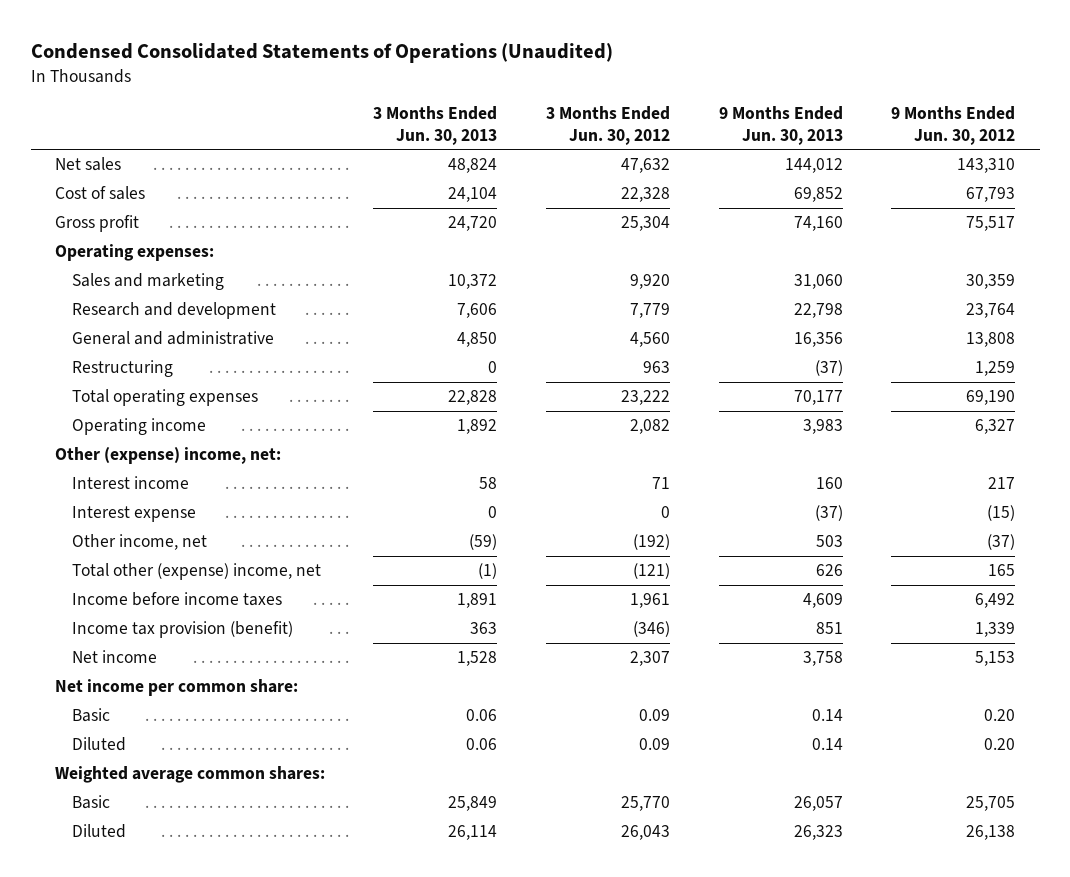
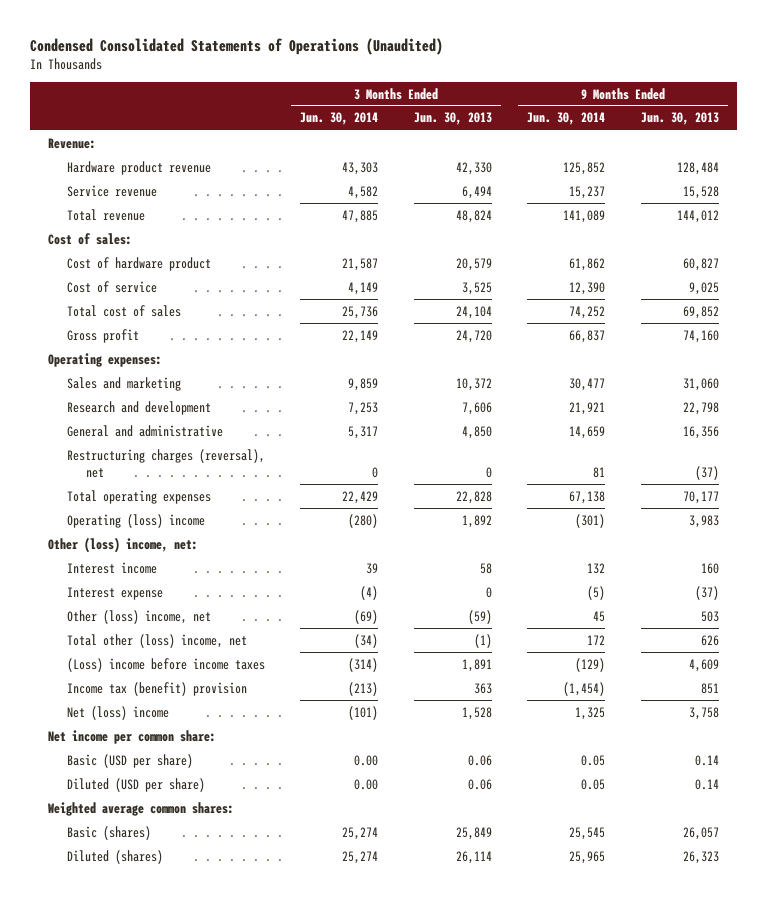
[546,106,671,145] 3 Months Ended Jun. 30, 2012 -> none
[891,106,1016,145] 9 Months Ended Jun. 30, 2012 -> none
none -> [300,112,379,126] Jun. 30, 2014
none -> [527,112,606,126] Jun. 30, 2014
none -> [47,137,96,149] Revenue:
none -> [66,160,211,175] Hardware product revenue
none -> [66,184,157,197] Service revenue
[54,157,121,172] Net sales -> [66,208,145,221] Total revenue
none -> [47,232,132,245] Cost of sales:
none -> [66,256,211,271] Cost of hardware product
none -> [66,280,157,293] Cost of service
[54,186,145,201] Cost of sales -> [66,304,181,317] Total cost of sales
[72,360,174,378] Restructuring -> none
none -> [66,448,265,478] Restructuring charges (reversal), net
[72,418,207,436] Operating income -> [66,513,205,528] Operating (loss) income
[54,447,281,465] Other (expense) income, net: -> [47,536,198,553] Other (loss) income, net:
[72,534,208,551] Other income, net -> [66,609,211,624] Other (loss) income, net
[72,563,322,581] Total other (expense) income, net -> [66,633,247,648] Total other (loss) income, net
[72,592,283,607] Income before income taxes -> [66,657,265,672] (Loss) income before income taxes
[72,621,294,639] Income tax provision (benefit) -> [66,681,247,696] Income tax (benefit) provision
[72,650,158,664] Net income -> [66,705,169,720] Net (loss) income
[72,708,111,723] Basic -> [66,753,193,768] Basic (USD per share)
[72,737,127,752] Diluted -> [66,777,205,792] Diluted (USD per share)
[72,795,111,810] Basic -> [66,825,151,840] Basic (shares)
[72,824,127,839] Diluted -> [66,849,163,864] Diluted (shares)

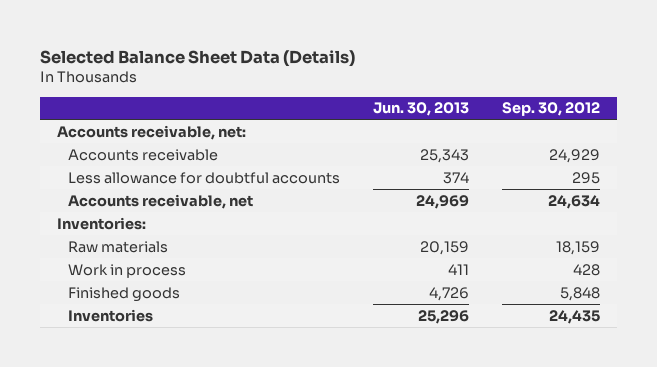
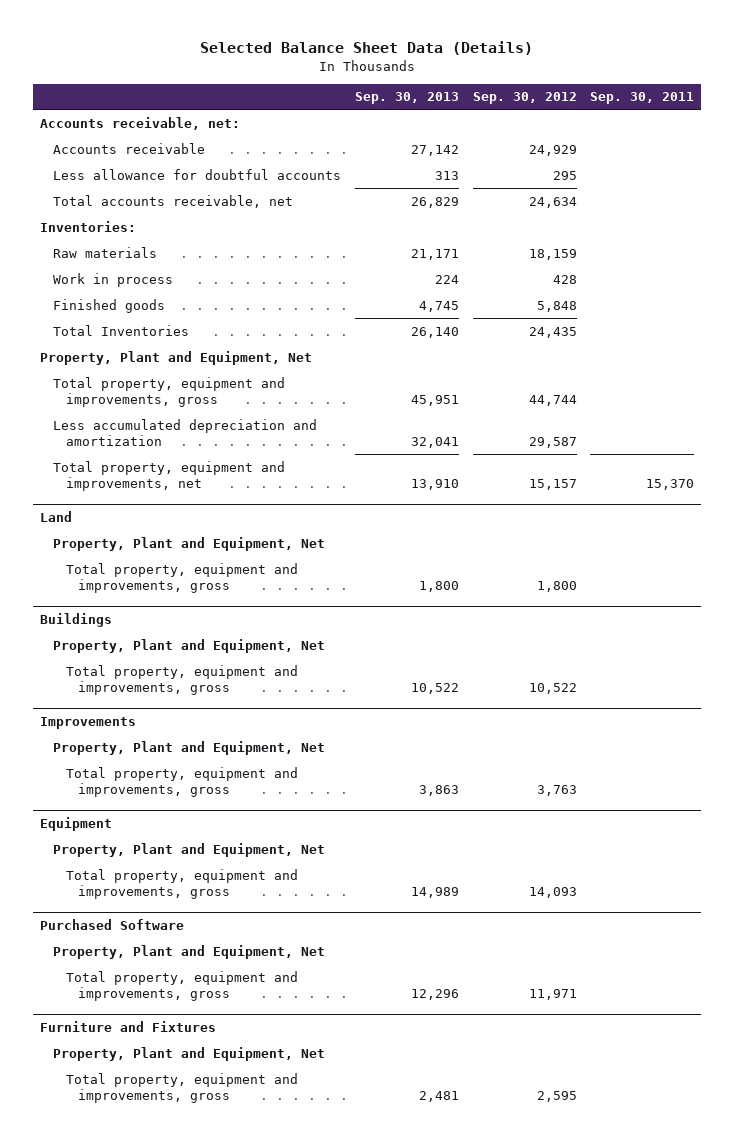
[372,102,469,117] Jun. 30, 2013 -> none
none -> [354,92,459,105] Sep. 30, 2013
none -> [590,92,695,105] Sep. 30, 2011
[67,193,253,209] Accounts receivable, net -> [52,194,293,208] Total accounts receivable, net
[67,308,153,322] Inventories -> [52,324,189,336] Total Inventories
none -> [40,350,313,365] Property, Plant and Equipment, Net
none -> [52,376,285,407] Total property, equipment and improvements, gross
none -> [52,418,317,446] Less accumulated depreciation and amortization
none -> [52,460,285,491] Total property, equipment and improvements, net
none -> [40,510,73,522] Land
none -> [52,536,325,551] Property, Plant and Equipment, Net
none -> [65,562,298,593] Total property, equipment and improvements, gross
none -> [40,612,113,627] Buildings
none -> [52,638,325,653] Property, Plant and Equipment, Net
none -> [65,664,298,695] Total property, equipment and improvements, gross
none -> [40,716,137,729] Improvements
none -> [52,740,325,755] Property, Plant and Equipment, Net
none -> [65,766,298,797] Total property, equipment and improvements, gross
none -> [40,816,113,831] Equipment
none -> [52,842,325,857] Property, Plant and Equipment, Net
none -> [65,868,298,899] Total property, equipment and improvements, gross
none -> [40,918,185,930] Purchased Software
none -> [52,944,325,959] Property, Plant and Equipment, Net
none -> [65,970,298,1001] Total property, equipment and improvements, gross
none -> [40,1020,217,1032] Furniture and Fixtures
none -> [52,1046,325,1061] Property, Plant and Equipment, Net
none -> [65,1072,298,1103] Total property, equipment and improvements, gross

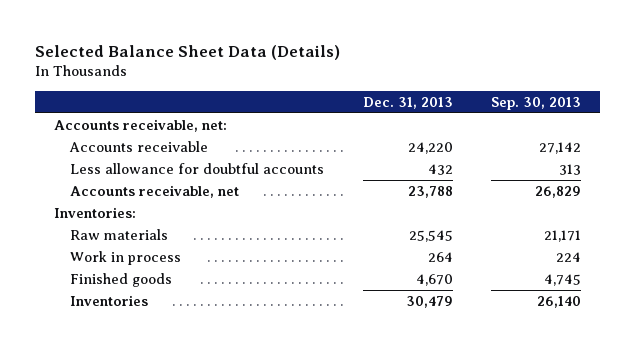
[472,92,577,105] Sep. 30, 2012 -> none
[590,92,695,105] Sep. 30, 2011 -> none
none -> [362,96,453,109] Dec. 31, 2013
[52,194,293,208] Total accounts receivable, net -> [70,184,240,198] Accounts receivable, net
[40,350,313,365] Property, Plant and Equipment, Net -> none
[52,376,285,407] Total property, equipment and improvements, gross -> none
[52,418,317,446] Less accumulated depreciation and amortization -> none
[52,460,285,491] Total property, equipment and improvements, net -> none
[40,510,73,522] Land -> none
[52,536,325,551] Property, Plant and Equipment, Net -> none
[65,562,298,593] Total property, equipment and improvements, gross -> none
[40,612,113,627] Buildings -> none
[52,638,325,653] Property, Plant and Equipment, Net -> none
[65,664,298,695] Total property, equipment and improvements, gross -> none
[40,716,137,729] Improvements -> none
[52,740,325,755] Property, Plant and Equipment, Net -> none
[65,766,298,797] Total property, equipment and improvements, gross -> none
[40,816,113,831] Equipment -> none
[52,842,325,857] Property, Plant and Equipment, Net -> none
[65,868,298,899] Total property, equipment and improvements, gross -> none
[40,918,185,930] Purchased Software -> none
[52,944,325,959] Property, Plant and Equipment, Net -> none
[65,970,298,1001] Total property, equipment and improvements, gross -> none
[40,1020,217,1032] Furniture and Fixtures -> none
[52,1046,325,1061] Property, Plant and Equipment, Net -> none
[65,1072,298,1103] Total property, equipment and improvements, gross -> none
[52,324,189,336] Total Inventories -> [70,294,149,306] Inventories

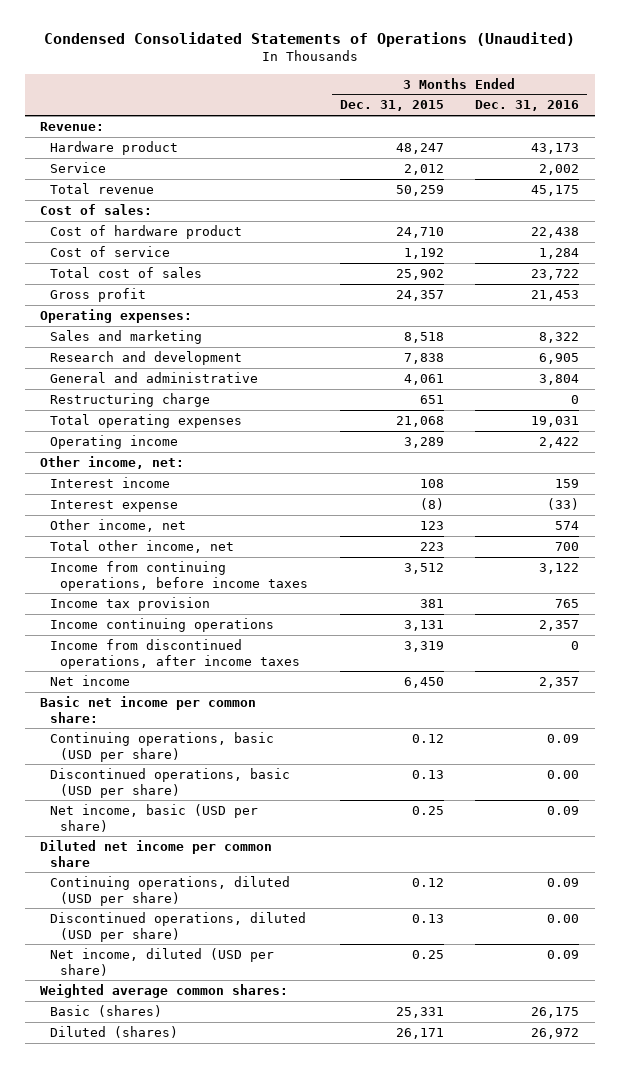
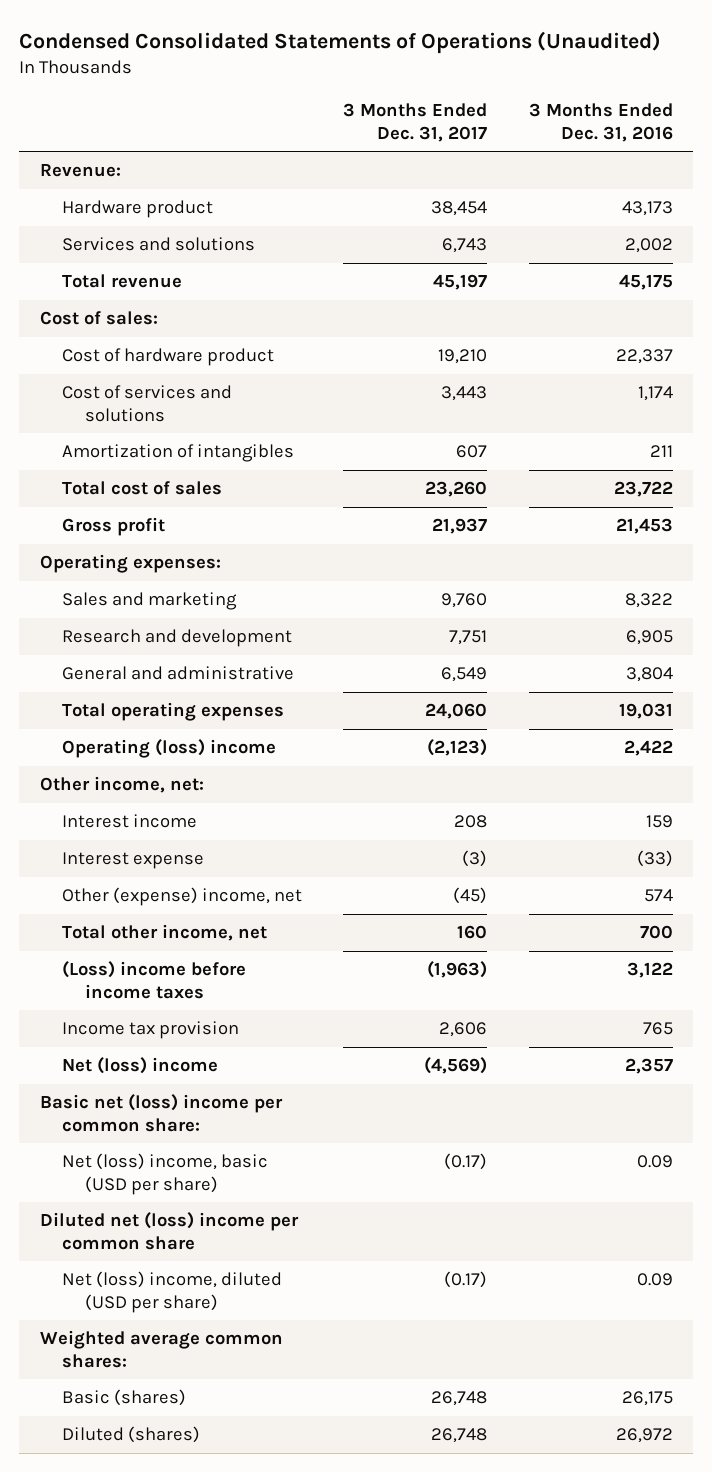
[339,100,444,112] Dec. 31, 2015 -> none
none -> [343,103,488,142] 3 Months Ended Dec. 31, 2017
[50,161,107,173] Service -> [62,237,256,252] Services and solutions
[531,226,580,238] 22,438 -> [615,349,673,365] 22,337
[50,245,171,257] Cost of service -> [62,385,233,422] Cost of services and solutions
[539,247,580,259] 1,284 -> [637,386,673,402] 1,174
none -> [62,444,295,463] Amortization of intangibles
[50,392,211,407] Restructuring charge -> none
[50,434,179,449] Operating income -> [62,739,277,759] Operating (loss) income
[50,518,187,532] Other income, net -> [62,887,303,907] Other (expense) income, net
[50,560,309,591] Income from continuing operations, before income taxes -> [62,961,247,999] (Loss) income before income taxes
[50,617,275,632] Income continuing operations -> none
[50,638,301,669] Income from discontinued operations, after income taxes -> none
[50,731,275,762] Continuing operations, basic (USD per share) -> none
[50,767,291,798] Discontinued operations, basic (USD per share) -> none
[50,875,291,906] Continuing operations, diluted (USD per share) -> none
[50,911,307,942] Discontinued operations, diluted (USD per share) -> none
[50,674,131,686] Net income -> [62,1057,219,1075] Net (loss) income
[40,695,257,723] Basic net income per common share: -> [39,1094,283,1132] Basic net (loss) income per common share:
[50,803,259,832] Net income, basic (USD per share) -> [62,1153,269,1195] Net (loss) income, basic (USD per share)
[40,839,273,867] Diluted net income per common share -> [39,1212,299,1250] Diluted net (loss) income per common share
[50,947,275,976] Net income, diluted (USD per share) -> [62,1271,283,1313] Net (loss) income, diluted (USD per share)

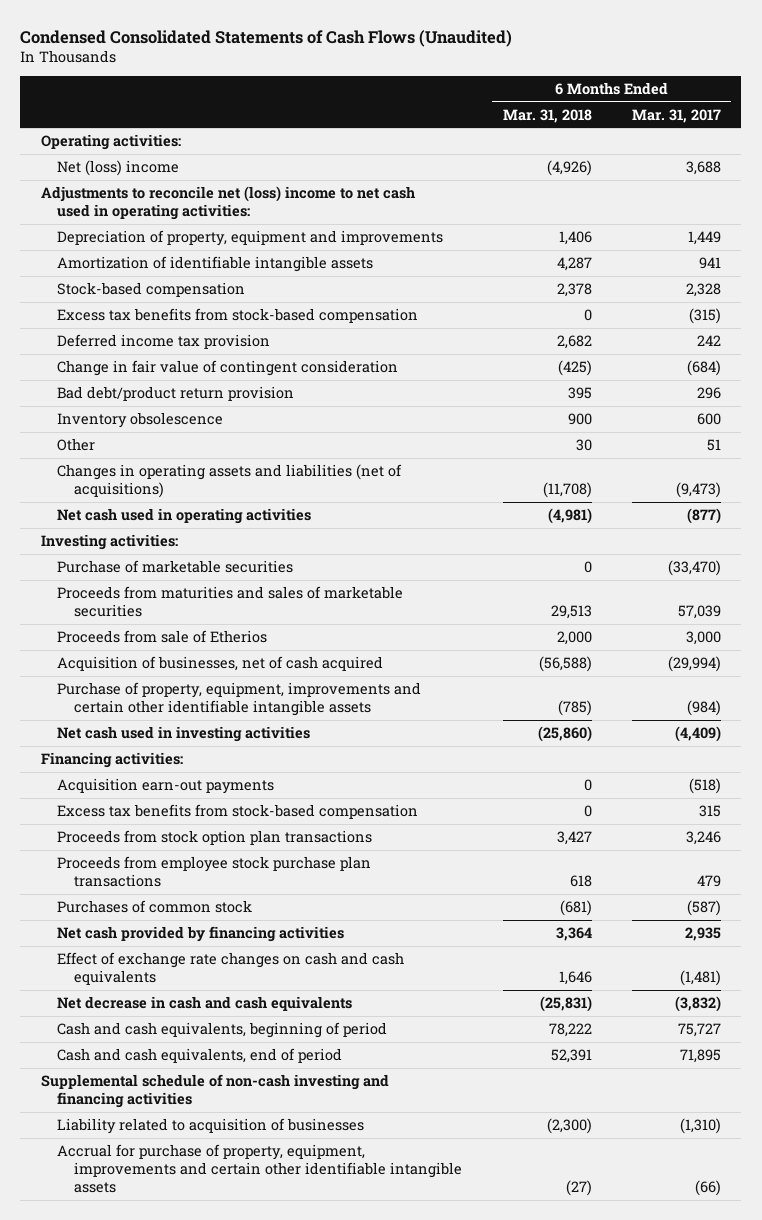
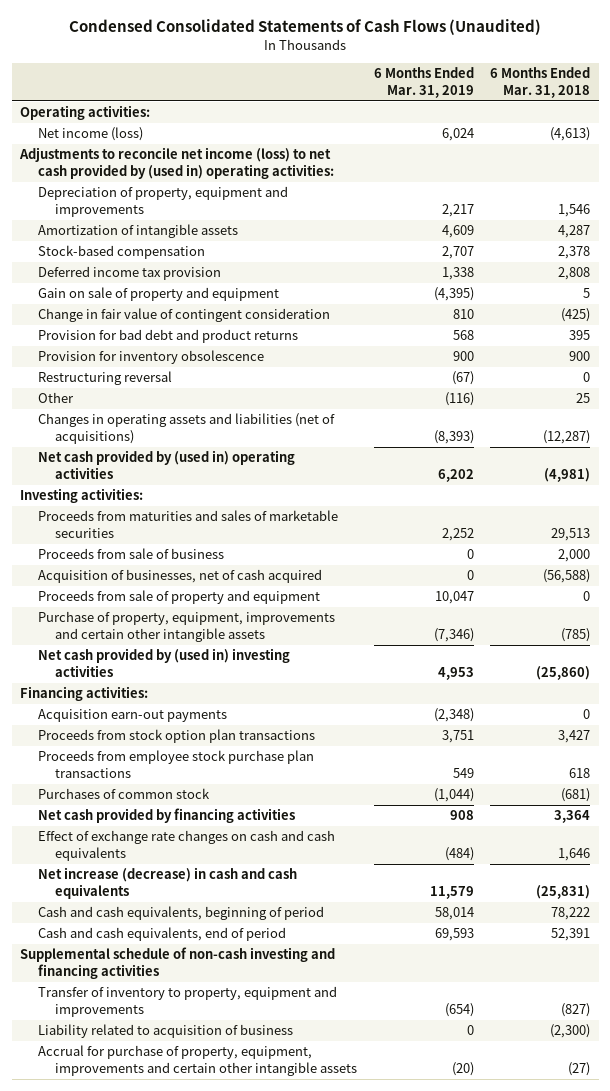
[632,108,722,123] Mar. 31, 2017 -> none
none -> [373,67,474,99] 6 Months Ended Mar. 31, 2019
[57,159,180,176] Net (loss) income -> [37,127,143,142] Net income (loss)
[546,159,592,176] (4,926) -> [550,127,591,142] (4,613)
[40,185,415,221] Adjustments to reconcile net (loss) income to net cash used in operating activities: -> [18,147,334,180] Adjustments to reconcile net income (loss) to net cash provided by (used in) operating activities:
[558,230,592,245] 1,406 -> [558,204,591,218] 1,546
[57,255,374,272] Amortization of identifiable intangible assets -> [37,224,238,239] Amortization of intangible assets
[57,307,419,323] Excess tax benefits from stock-based compensation -> none
[556,334,592,349] 2,682 -> [558,267,591,281] 2,808
none -> [37,287,279,302] Gain on sale of property and equipment
[57,385,295,401] Bad debt/product return provision -> [37,329,298,344] Provision for bad debt and product returns
[57,411,224,428] Inventory obsolescence -> [37,350,264,365] Provision for inventory obsolescence
none -> [37,371,172,386] Restructuring reversal
[575,438,592,451] 30 -> [576,393,591,404] 25
[542,482,592,499] (11,708) -> [543,430,591,445] (12,287)
[57,507,312,524] Net cash used in operating activities -> [37,450,295,480] Net cash provided by (used in) operating activities
[57,559,294,573] Purchase of marketable securities -> none
[57,629,268,643] Proceeds from sale of Etherios -> [37,548,224,560] Proceeds from sale of business
none -> [37,590,320,605] Proceeds from sale of property and equipment
[57,681,422,717] Purchase of property, equipment, improvements and certain other identifiable intangible assets -> [37,611,335,643] Purchase of property, equipment, improvements and certain other intangible assets
[57,725,311,742] Net cash used in investing activities -> [37,648,290,678] Net cash provided by (used in) investing activities
[57,803,419,819] Excess tax benefits from stock-based compensation -> none
[57,995,353,1011] Net decrease in cash and cash equivalents -> [37,867,297,900] Net increase (decrease) in cash and cash equivalents
none -> [37,986,337,1018] Transfer of inventory to property, equipment and improvements
[57,1117,365,1134] Liability related to acquisition of businesses -> [37,1024,293,1039] Liability related to acquisition of business
[57,1143,463,1194] Accrual for purchase of property, equipment, improvements and certain other identifiable intangible assets -> [37,1045,358,1077] Accrual for purchase of property, equipment, improvements and certain other intangible assets

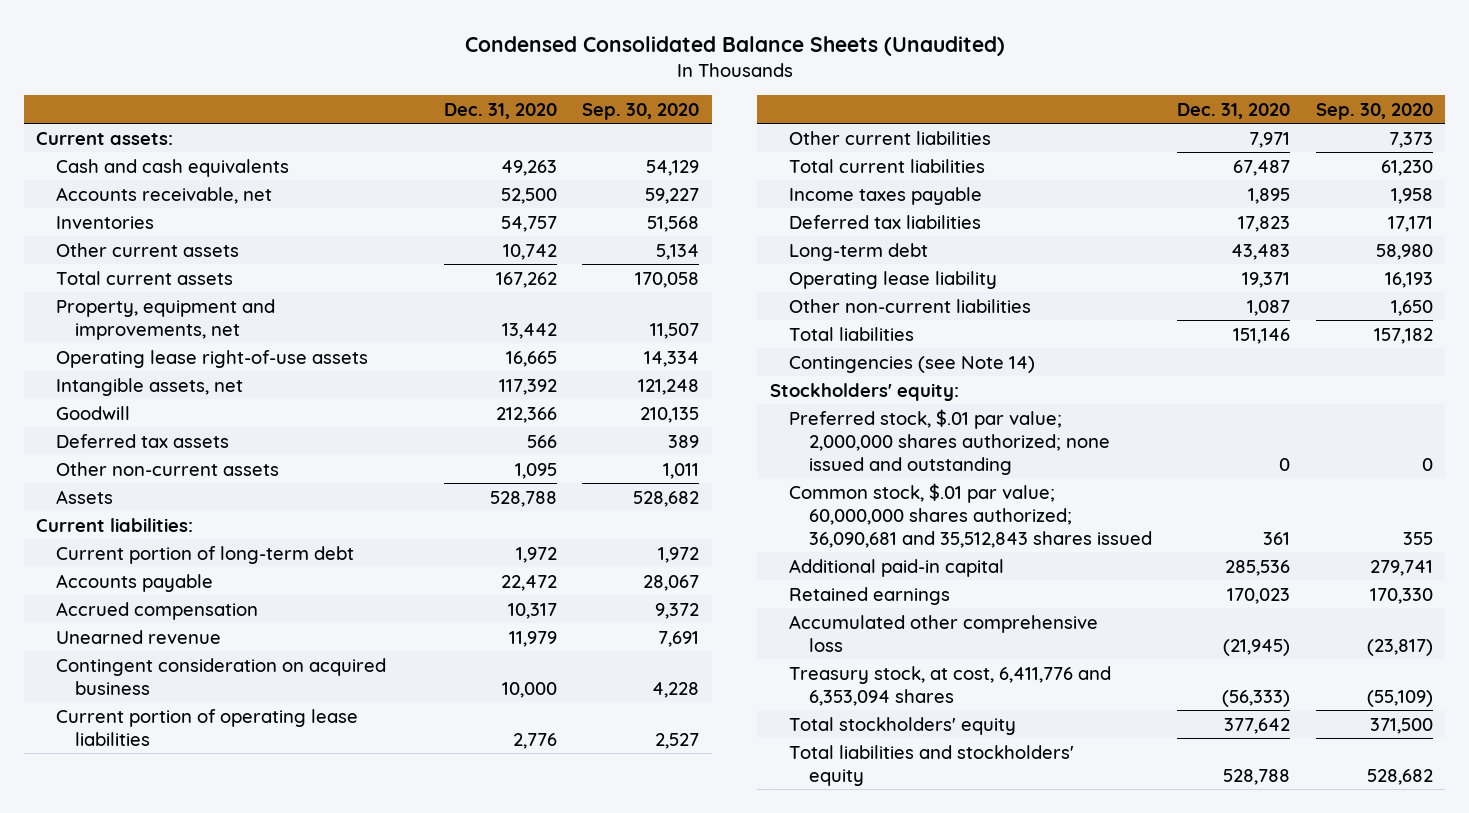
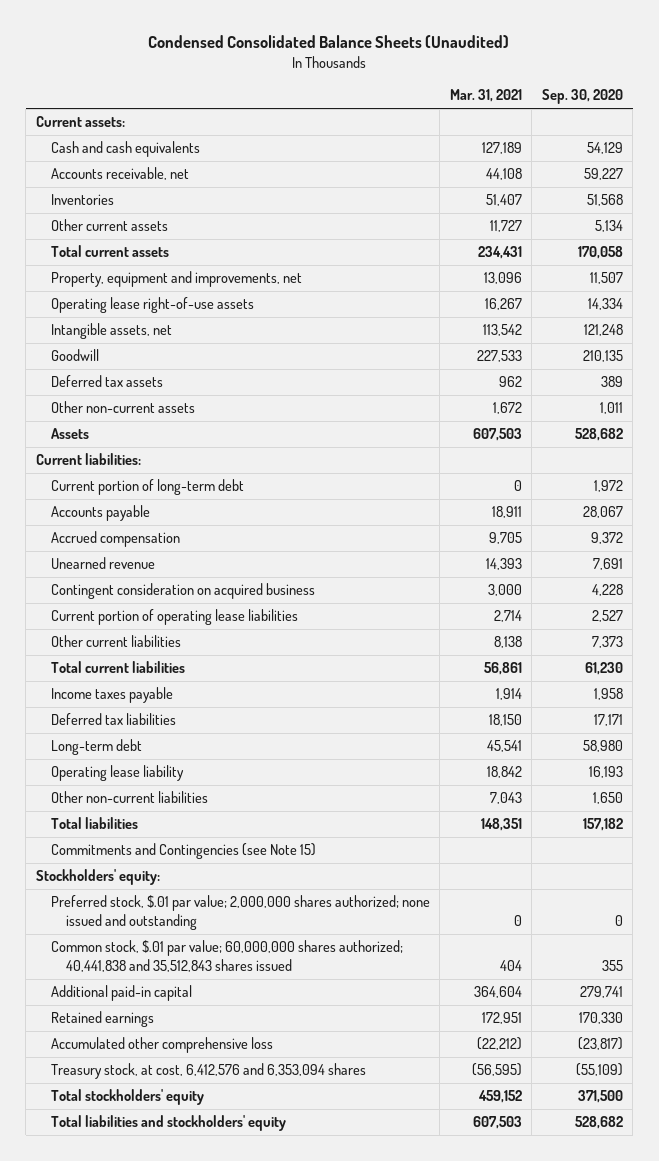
[443,102,557,119] Dec. 31, 2020 -> none
none -> [449,89,522,103] Mar. 31, 2021
[789,355,1036,373] Contingencies (see Note 14) -> [50,843,316,860] Commitments and Contingencies (see Note 15)
[789,482,1152,548] Common stock, $.01 par value; 60,000,000 shares authorized; 36,090,681 and 35,512,843 shares issued -> [50,940,403,972] Common stock, $.01 par value; 60,000,000 shares authorized; 40,441,838 and 35,512,843 shares issued
[789,665,1112,706] Treasury stock, at cost, 6,411,776 and 6,353,094 shares -> [50,1063,366,1080] Treasury stock, at cost, 6,412,576 and 6,353,094 shares

